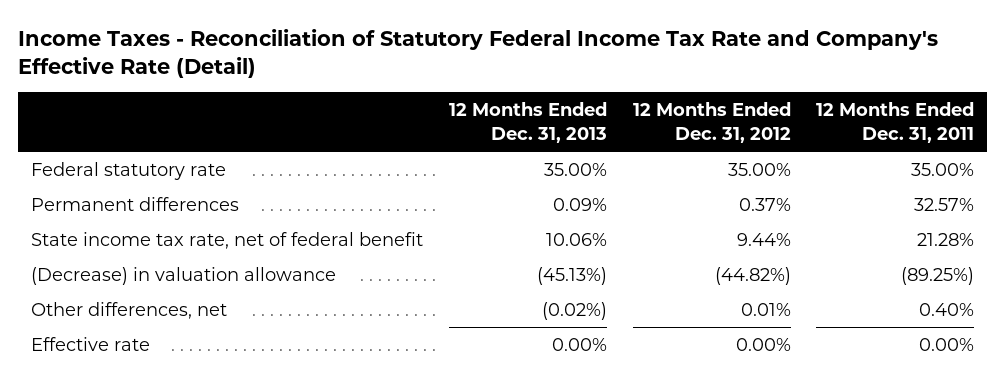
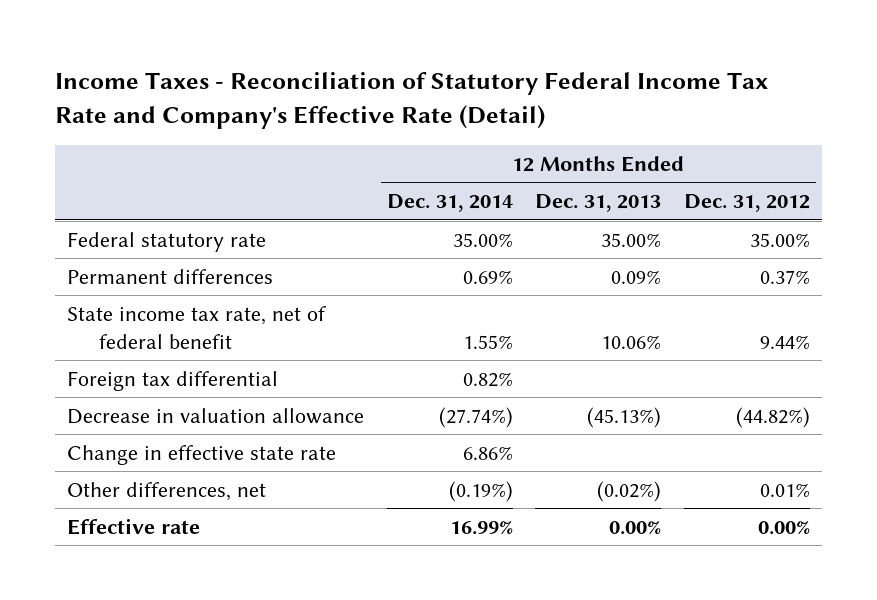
[816,102,975,143] 12 Months Ended Dec. 31, 2011 -> none
none -> [386,194,513,213] Dec. 31, 2014
none -> [66,370,278,391] Foreign tax differential
[31,267,337,286] (Decrease) in valuation allowance -> [66,407,364,424] Decrease in valuation allowance
none -> [66,444,336,465] Change in effective state rate

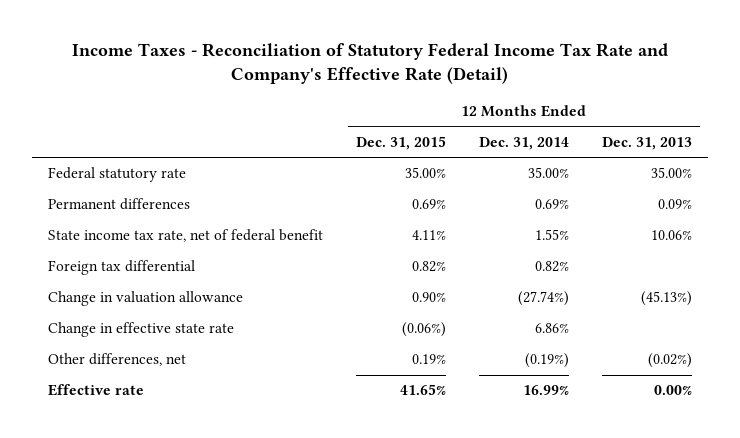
[684,194,811,213] Dec. 31, 2012 -> none
none -> [356,136,447,151] Dec. 31, 2015
[66,407,364,424] Decrease in valuation allowance -> [48,291,244,307] Change in valuation allowance

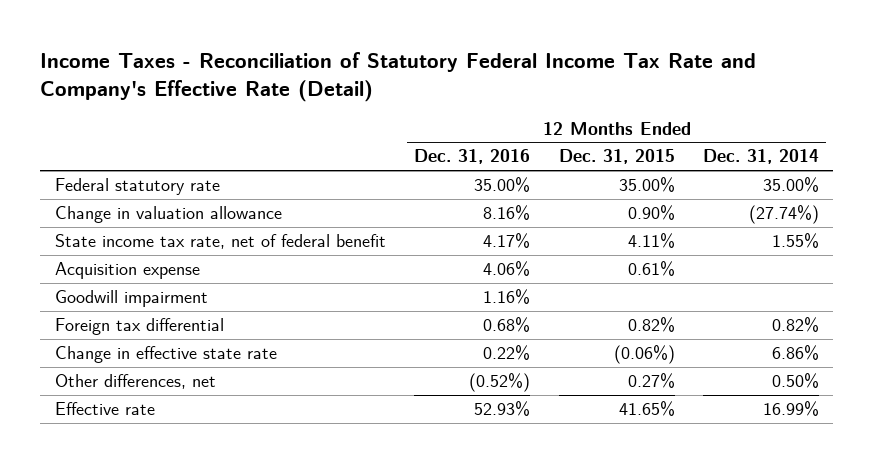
[601,137,692,151] Dec. 31, 2013 -> none
none -> [414,149,531,165] Dec. 31, 2016
[48,198,191,211] Permanent differences -> none
[48,291,244,307] Change in valuation allowance -> [54,206,282,224] Change in valuation allowance
none -> [54,262,200,280] Acquisition expense
none -> [54,290,208,308] Goodwill impairment
[412,354,447,365] 0.19% -> [627,373,675,389] 0.27%
[525,353,570,369] (0.19%) -> [772,373,820,389] 0.50%

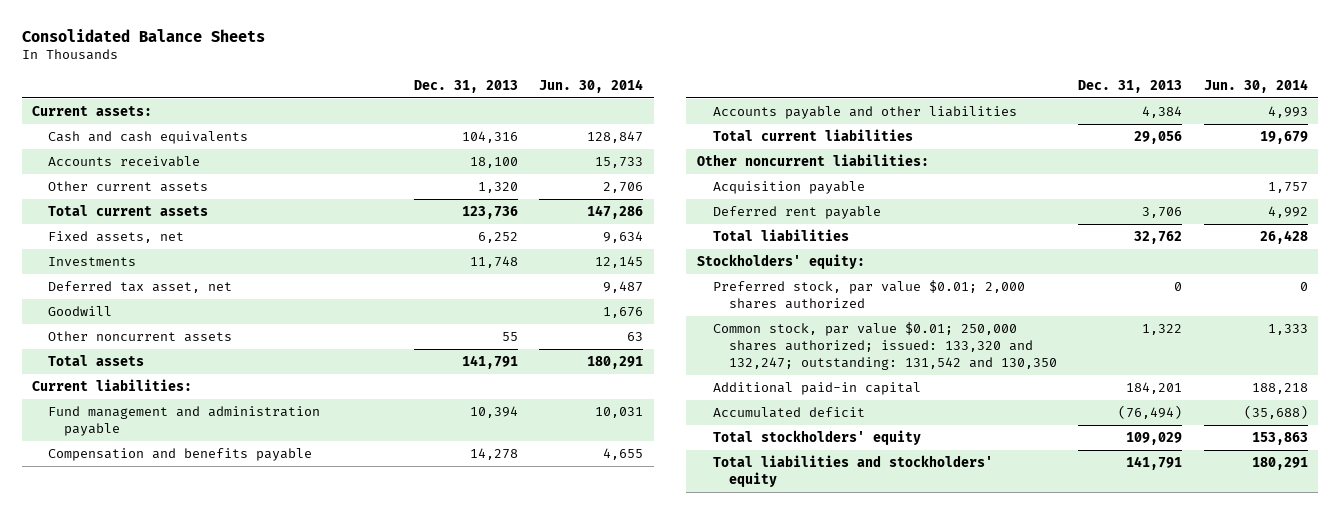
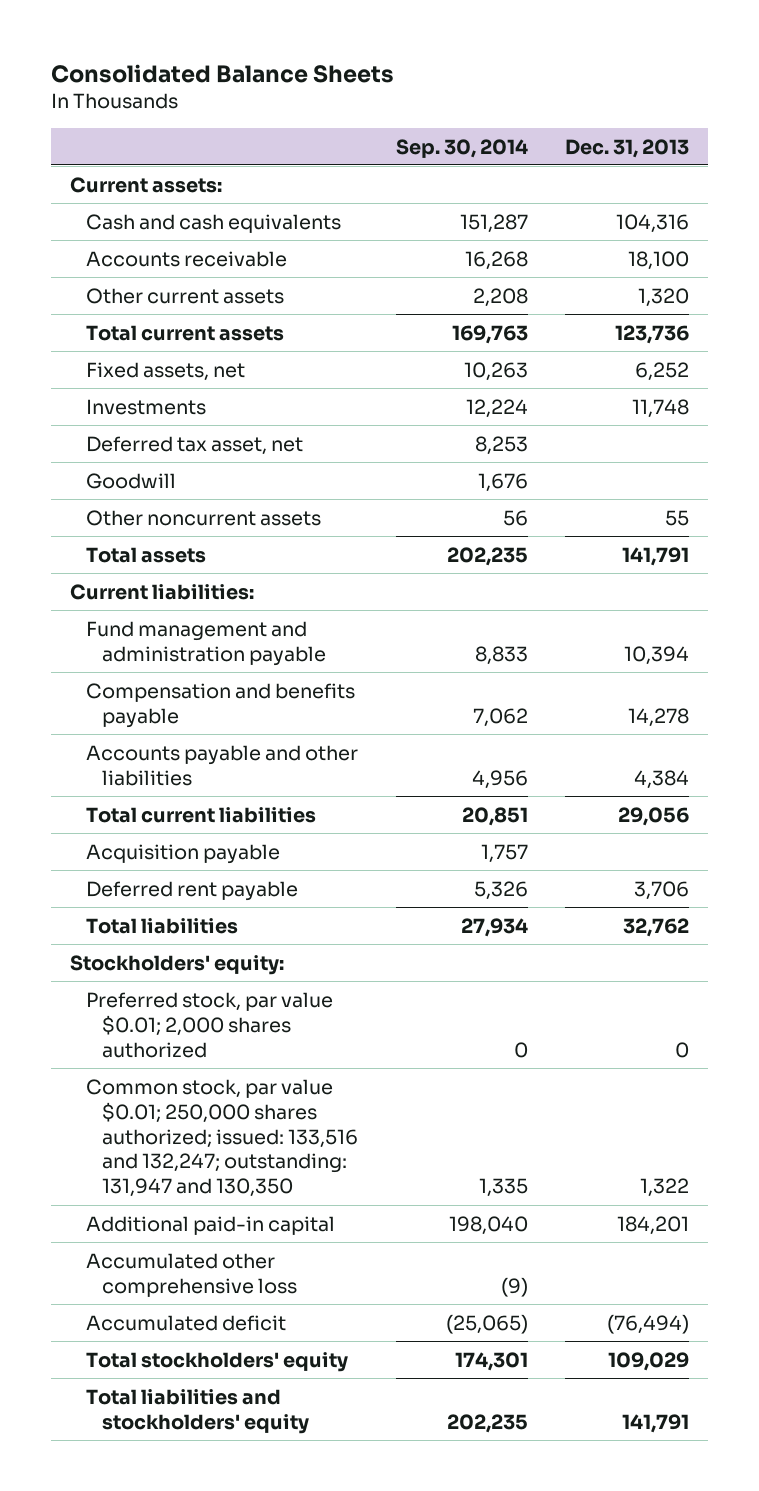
[539,78,644,93] Jun. 30, 2014 -> none
none -> [395,138,528,158] Sep. 30, 2014
[696,154,929,167] Other noncurrent liabilities: -> none
[712,322,1057,370] Common stock, par value $0.01; 250,000 shares authorized; issued: 133,320 and 132,247; outstanding: 131,542 and 130,350 -> [86,1078,359,1198] Common stock, par value $0.01; 250,000 shares authorized; issued: 133,516 and 132,247; outstanding: 131,947 and 130,350
none -> [86,1252,298,1297] Accumulated other comprehensive loss

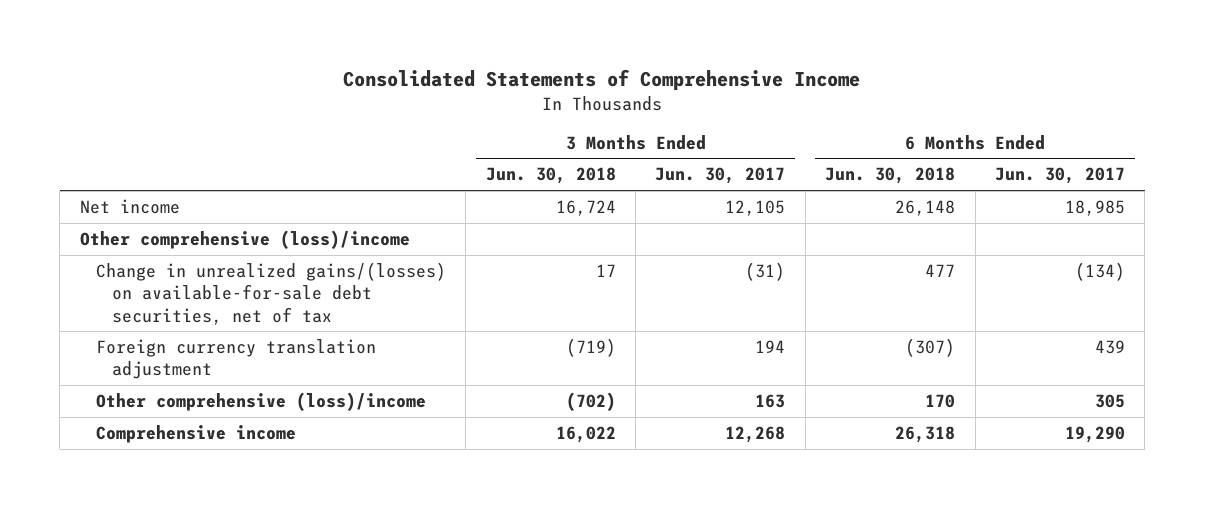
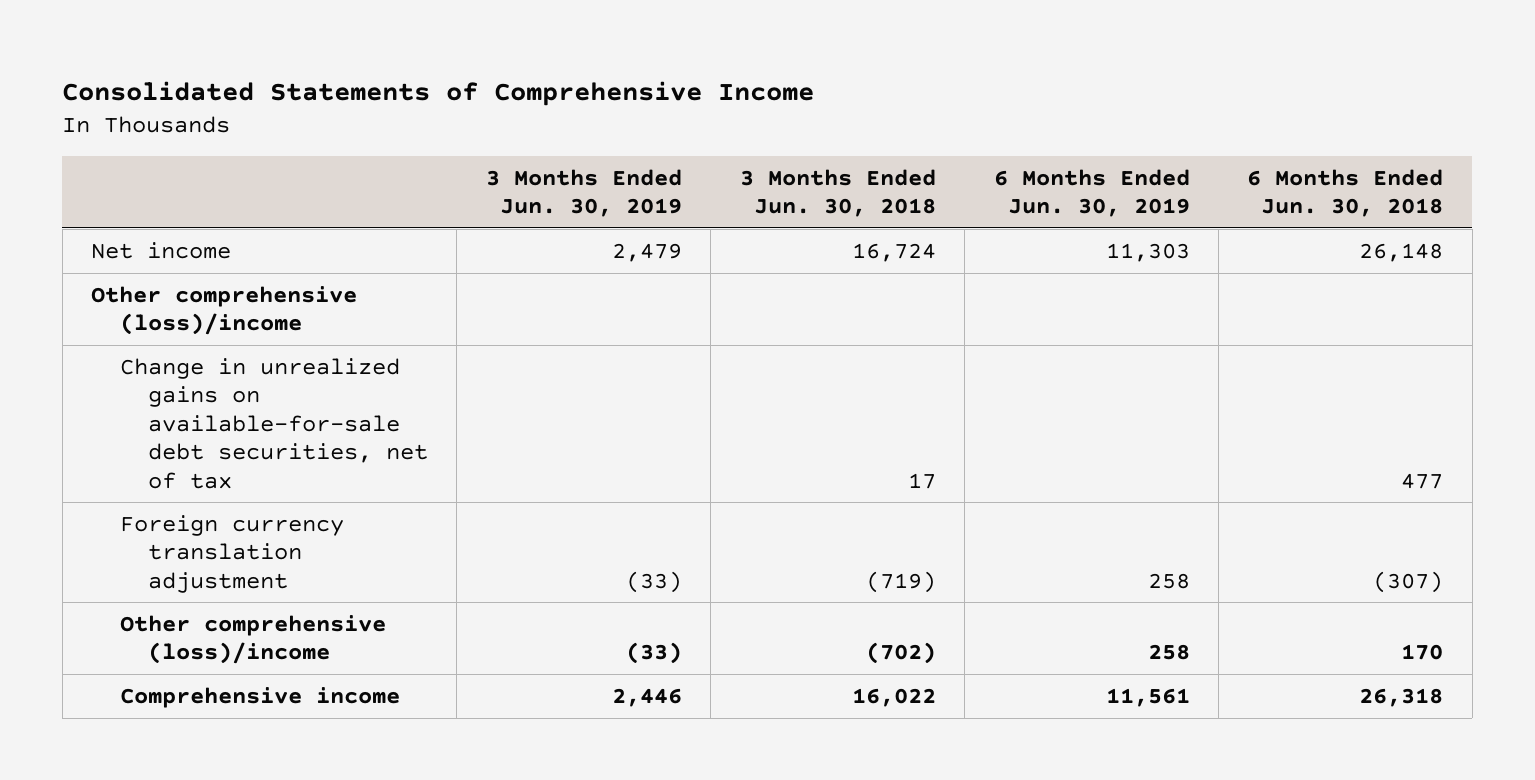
[655,167,786,185] Jun. 30, 2017 -> none
[995,167,1126,185] Jun. 30, 2017 -> none
none -> [485,168,682,218] 3 Months Ended Jun. 30, 2019
none -> [993,168,1190,218] 6 Months Ended Jun. 30, 2019
[95,261,446,325] Change in unrealized gains/(losses) on available-for-sale debt securities, net of tax -> [119,357,429,489] Change in unrealized gains on available-for-sale debt securities, net of tax

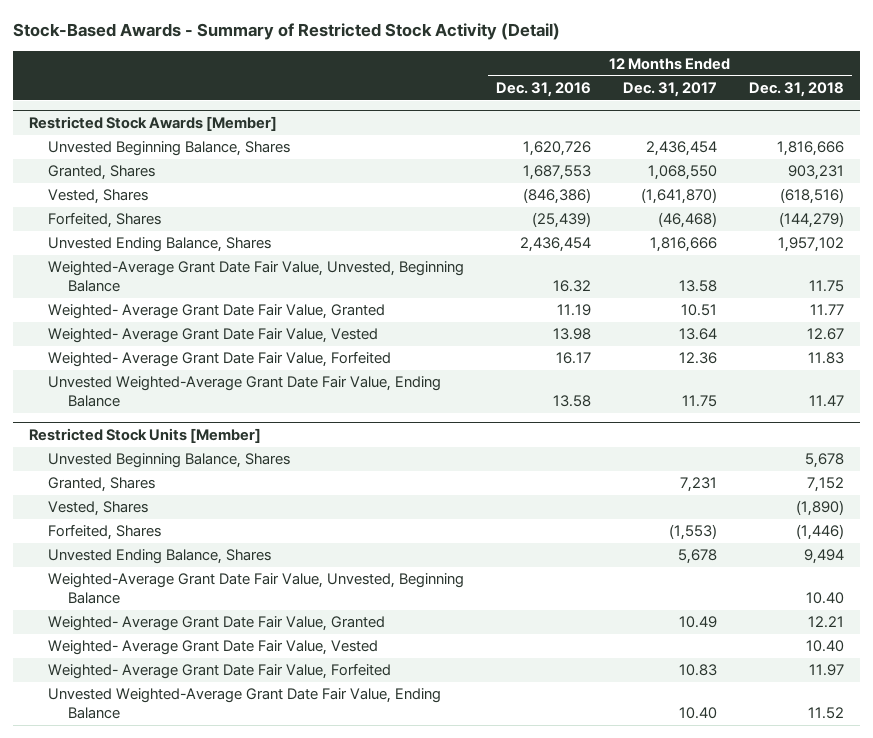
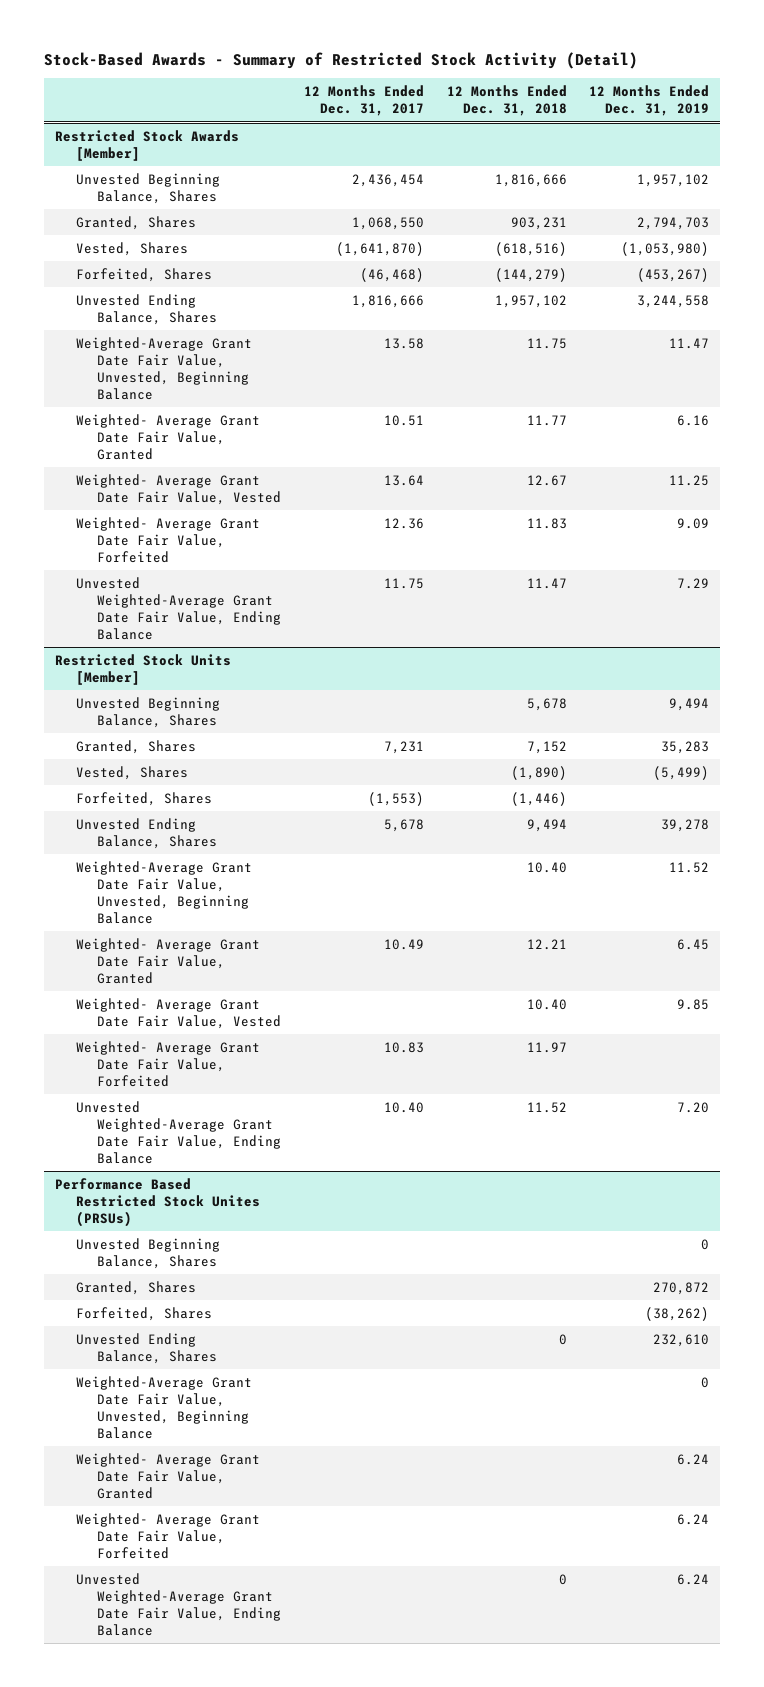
[496,81,592,97] Dec. 31, 2016 -> none
none -> [589,85,710,117] 12 Months Ended Dec. 31, 2019
none -> [55,1177,261,1228] Performance Based Restricted Stock Unites (PRSUs)
none -> [76,1237,221,1269] Unvested Beginning Balance, Shares
none -> [76,1280,197,1295] Granted, Shares
none -> [76,1306,213,1321] Forfeited, Shares
none -> [76,1332,218,1364] Unvested Ending Balance, Shares
none -> [76,1375,253,1440] Weighted-Average Grant Date Fair Value, Unvested, Beginning Balance
none -> [76,1452,261,1500] Weighted- Average Grant Date Fair Value, Granted
none -> [76,1512,261,1560] Weighted- Average Grant Date Fair Value, Forfeited
none -> [76,1572,282,1637] Unvested Weighted-Average Grant Date Fair Value, Ending Balance

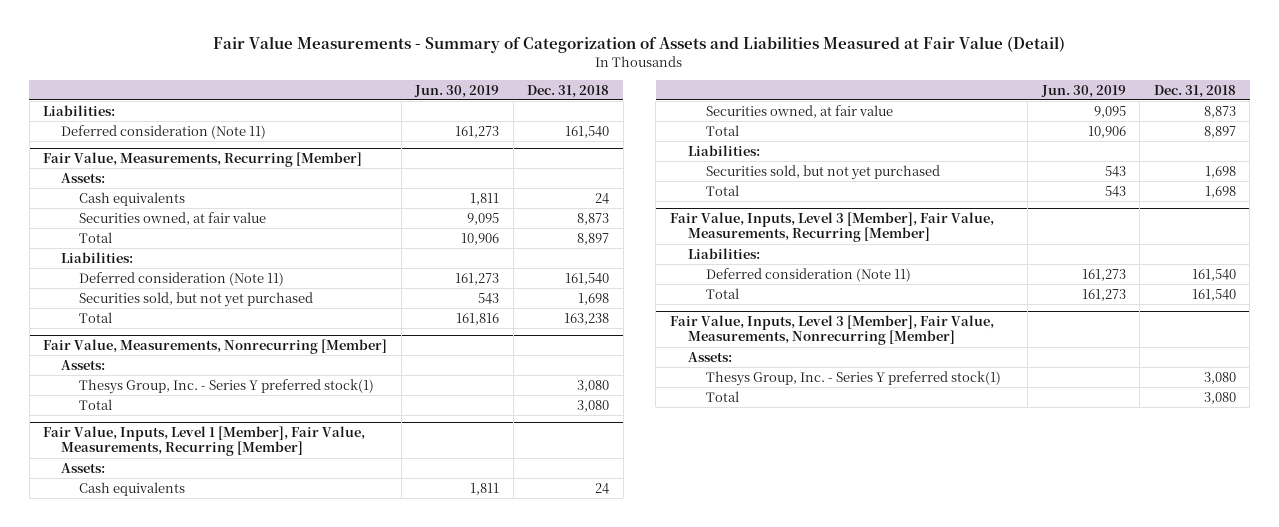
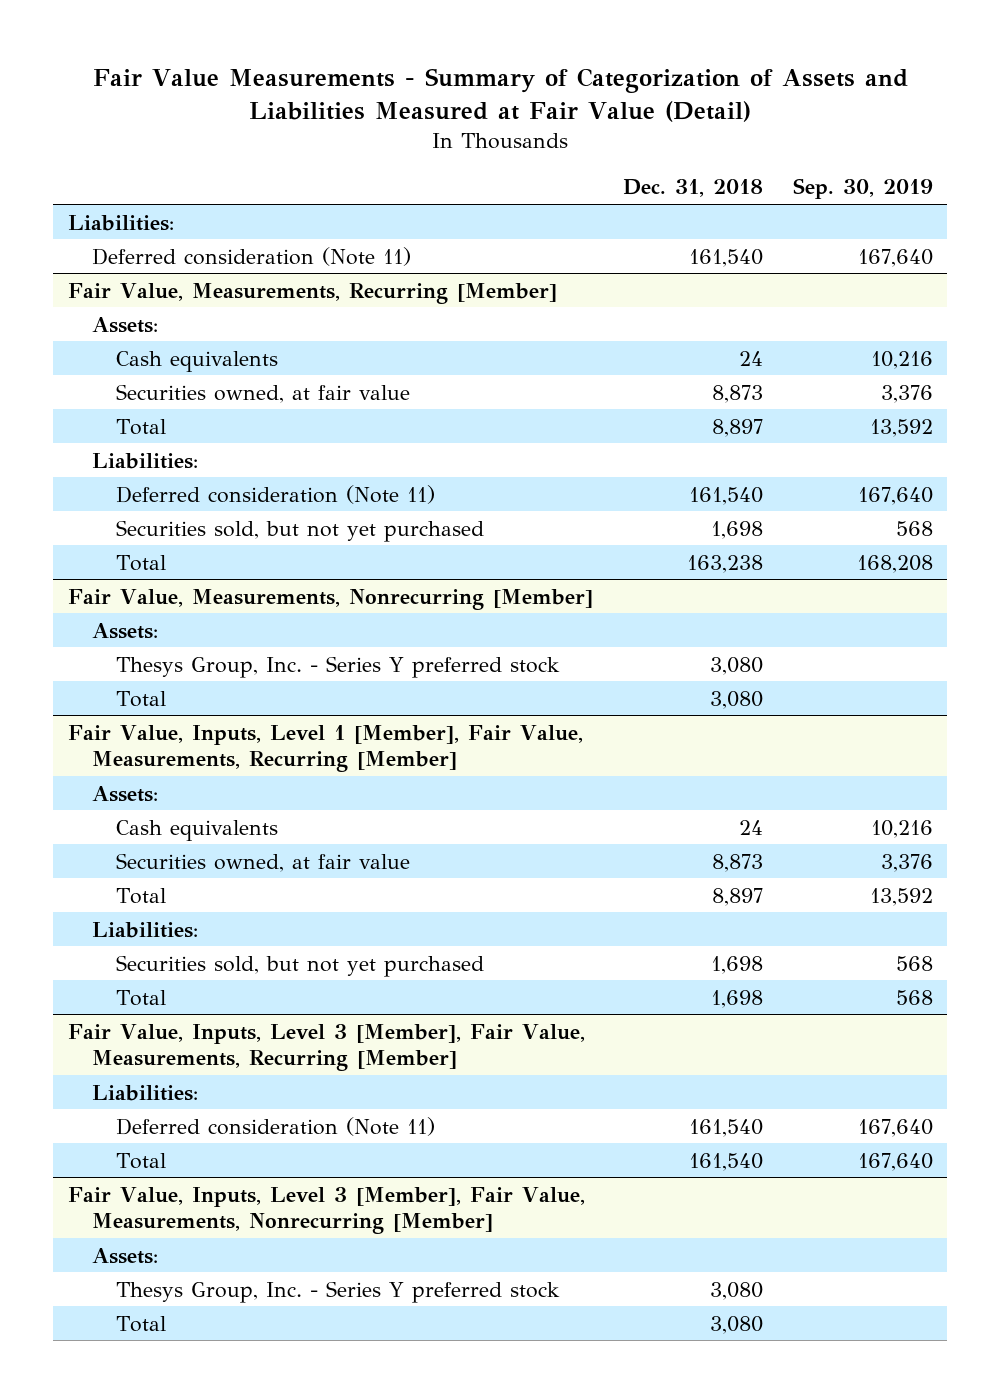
[414,84,500,98] Jun. 30, 2019 -> none
none -> [792,178,933,200] Sep. 30, 2019
[79,378,375,394] Thesys Group, Inc. - Series Y preferred stock(1) -> [115,655,560,678] Thesys Group, Inc. - Series Y preferred stock
[705,370,1001,386] Thesys Group, Inc. - Series Y preferred stock(1) -> [115,1280,560,1303] Thesys Group, Inc. - Series Y preferred stock

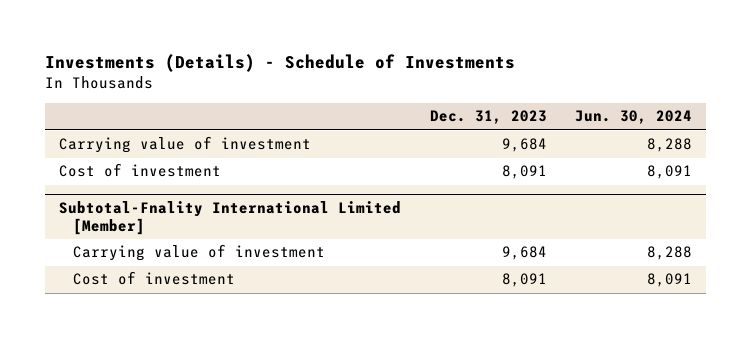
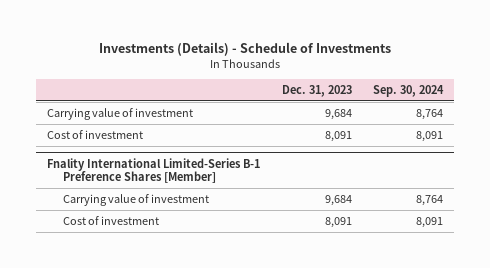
[574,110,692,125] Jun. 30, 2024 -> none
none -> [373,84,445,97] Sep. 30, 2024
[59,200,402,235] Subtotal-Fnality International Limited [Member] -> [46,157,260,184] Fnality International Limited-Series B-1 Preference Shares [Member]

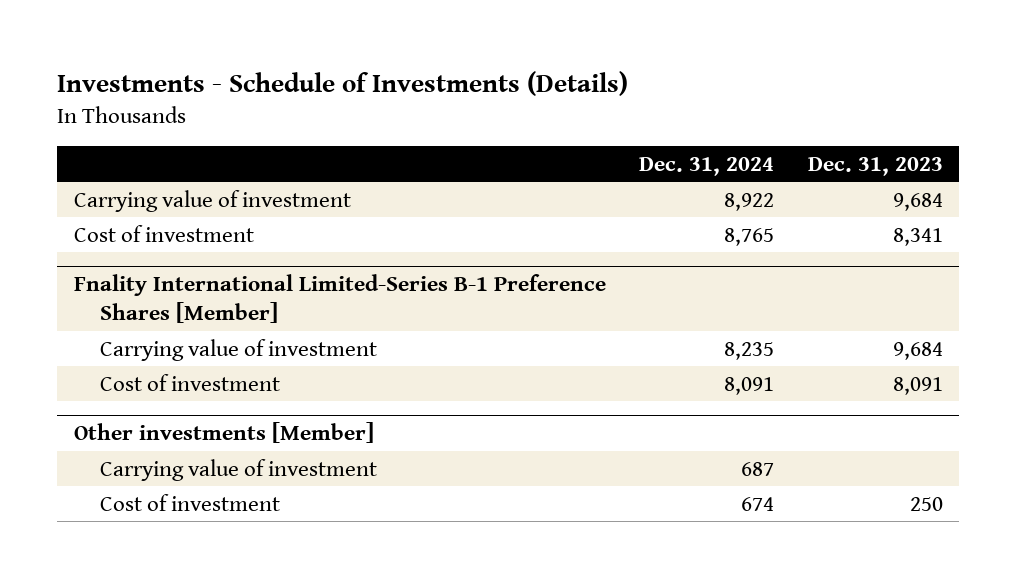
[99,42,392,57] Investments (Details) - Schedule of Investments -> [56,71,628,97] Investments - Schedule of Investments (Details)
[373,84,445,97] Sep. 30, 2024 -> none
none -> [639,156,775,176] Dec. 31, 2024
[324,130,352,142] 8,091 -> [892,227,943,246] 8,341
none -> [73,422,374,444] Other investments [Member]
none -> [100,458,378,481] Carrying value of investment
none -> [100,493,281,511] Cost of investment

